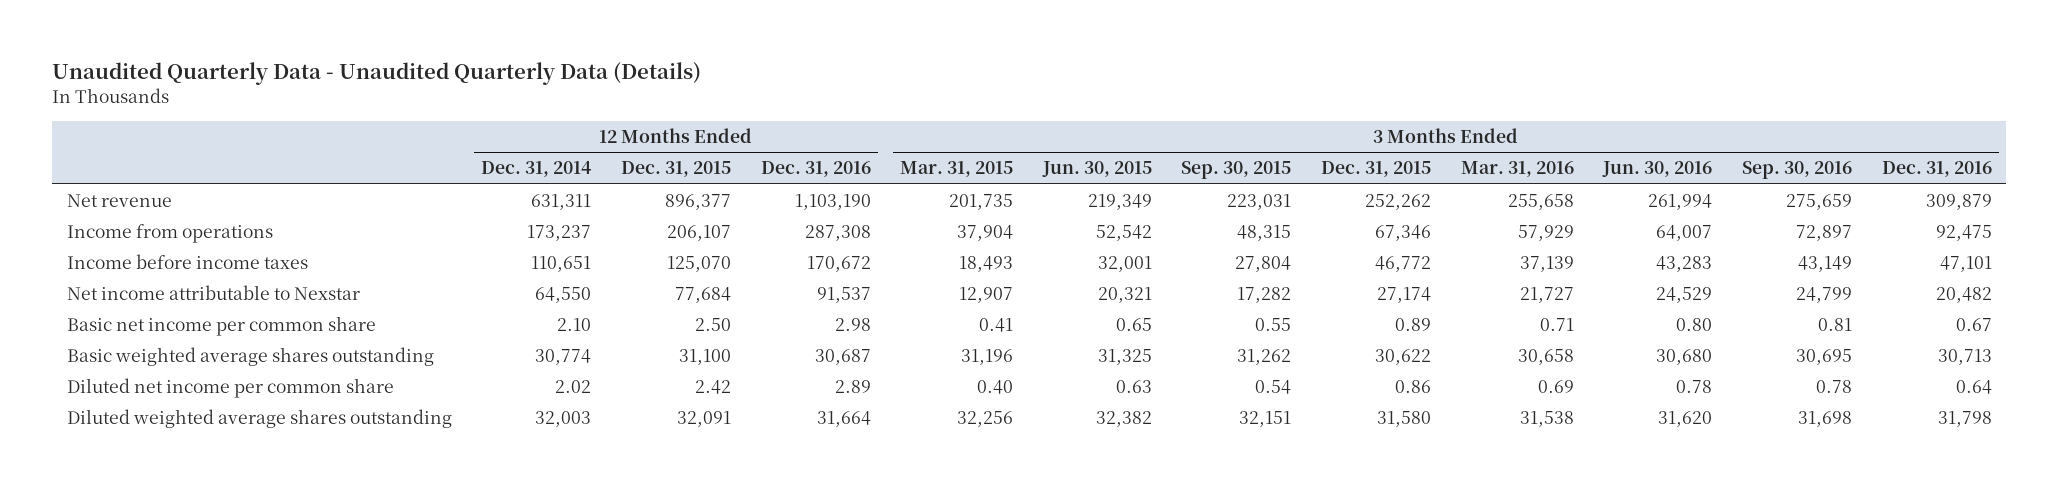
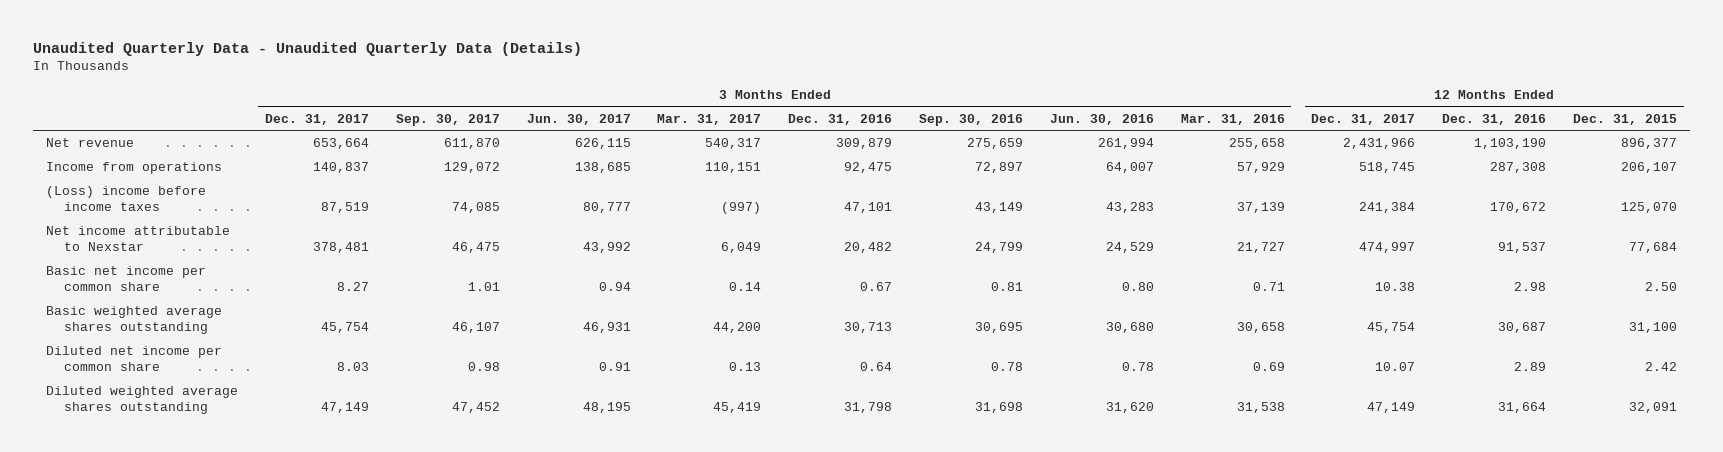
[481,161,592,178] Dec. 31, 2014 -> none
[900,161,1014,178] Mar. 31, 2015 -> none
[1041,161,1152,178] Jun. 30, 2015 -> none
[1181,161,1292,180] Sep. 30, 2015 -> none
[1321,161,1432,178] Dec. 31, 2015 -> none
none -> [264,113,369,125] Dec. 31, 2017
none -> [395,113,500,126] Sep. 30, 2017
none -> [526,113,631,125] Jun. 30, 2017
none -> [657,113,762,125] Mar. 31, 2017
none -> [1311,113,1416,125] Dec. 31, 2017
[66,254,308,270] Income before income taxes -> [46,186,207,212] (Loss) income before income taxes

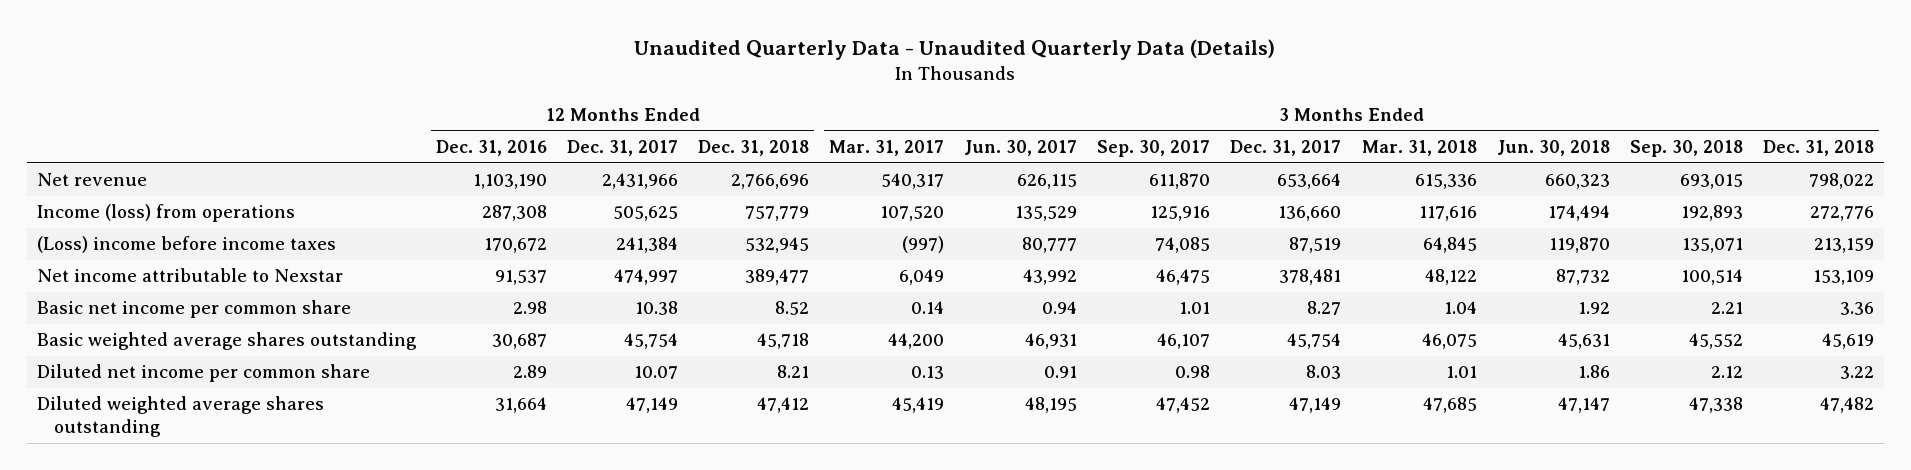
[788,113,893,125] Dec. 31, 2016 -> none
[919,113,1024,126] Sep. 30, 2016 -> none
[1049,113,1154,125] Jun. 30, 2016 -> none
[1180,113,1285,125] Mar. 31, 2016 -> none
[1573,113,1678,125] Dec. 31, 2015 -> none
none -> [698,140,810,157] Dec. 31, 2018
none -> [1361,140,1477,157] Mar. 31, 2018
none -> [1496,140,1610,157] Jun. 30, 2018
none -> [1629,140,1743,158] Sep. 30, 2018
none -> [1762,140,1874,157] Dec. 31, 2018
[46,162,223,175] Income from operations -> [37,204,296,223] Income (loss) from operations
[312,162,369,174] 140,837 -> [1278,206,1342,222] 136,660
[443,162,500,174] 129,072 -> [1150,206,1211,222] 125,916
[574,162,631,174] 138,685 -> [1015,206,1078,222] 135,529
[705,162,762,174] 110,151 -> [880,206,945,222] 107,520
[1359,162,1416,174] 518,745 -> [613,206,679,222] 505,625

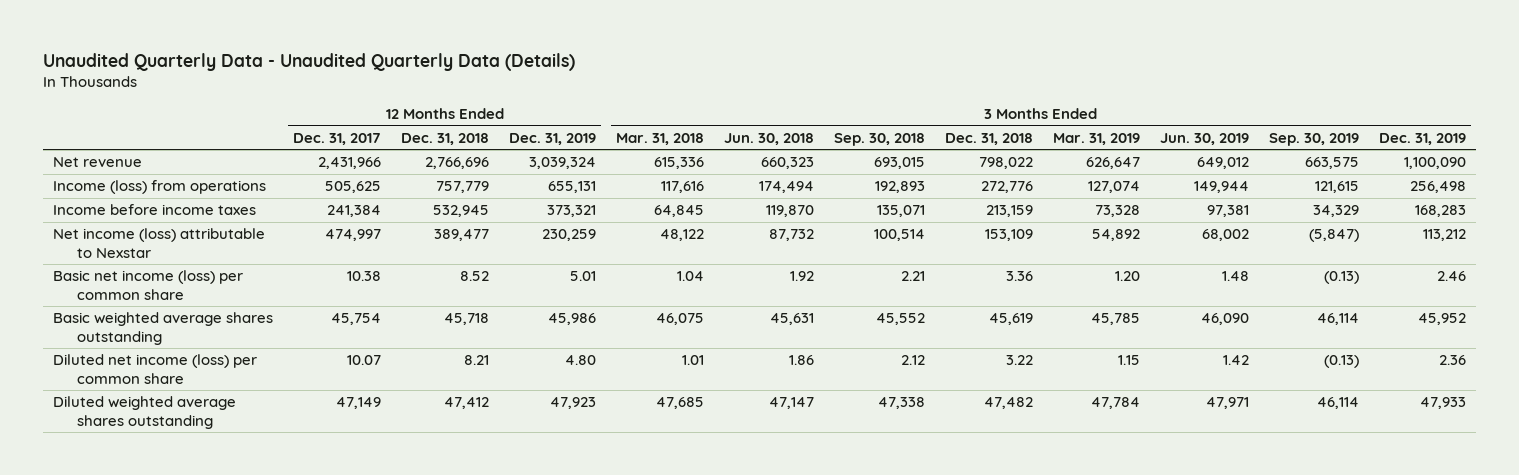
[436,140,548,157] Dec. 31, 2016 -> none
[829,140,945,157] Mar. 31, 2017 -> none
[964,140,1078,157] Jun. 30, 2017 -> none
[1097,140,1211,158] Sep. 30, 2017 -> none
[1230,140,1342,157] Dec. 31, 2017 -> none
none -> [509,132,597,145] Dec. 31, 2019
none -> [1052,132,1140,145] Mar. 31, 2019
none -> [1159,132,1249,145] Jun. 30, 2019
none -> [1268,132,1359,146] Sep. 30, 2019
none -> [1378,132,1466,145] Dec. 31, 2019
[37,236,337,254] (Loss) income before income taxes -> [53,204,257,216] Income before income taxes
[37,268,344,283] Net income attributable to Nexstar -> [53,228,266,258] Net income (loss) attributable to Nexstar
[37,300,352,319] Basic net income per common share -> [53,270,244,300] Basic net income (loss) per common share
[37,364,371,383] Diluted net income per common share -> [53,354,258,384] Diluted net income (loss) per common share

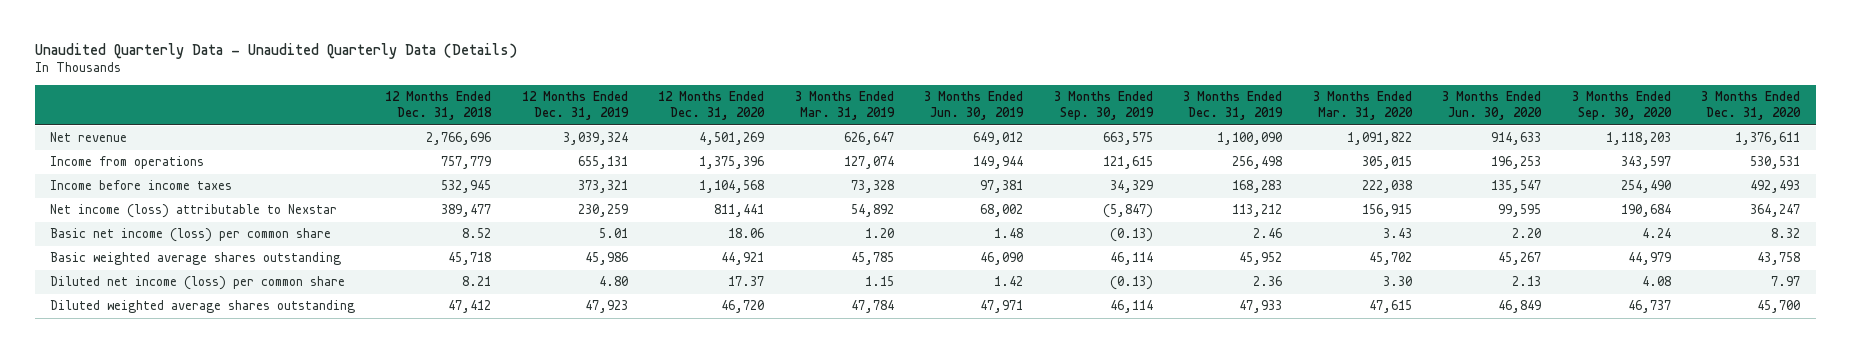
[293,132,382,145] Dec. 31, 2017 -> none
[616,132,705,145] Mar. 31, 2018 -> none
[723,132,814,145] Jun. 30, 2018 -> none
[833,132,925,146] Sep. 30, 2018 -> none
[944,132,1033,145] Dec. 31, 2018 -> none
none -> [658,90,766,121] 12 Months Ended Dec. 31, 2020
none -> [1312,90,1413,121] 3 Months Ended Mar. 31, 2020
none -> [1442,90,1543,121] 3 Months Ended Jun. 30, 2020
none -> [1571,90,1672,121] 3 Months Ended Sep. 30, 2020
none -> [1701,90,1802,121] 3 Months Ended Dec. 31, 2020
[53,180,267,195] Income (loss) from operations -> [49,156,204,170] Income from operations

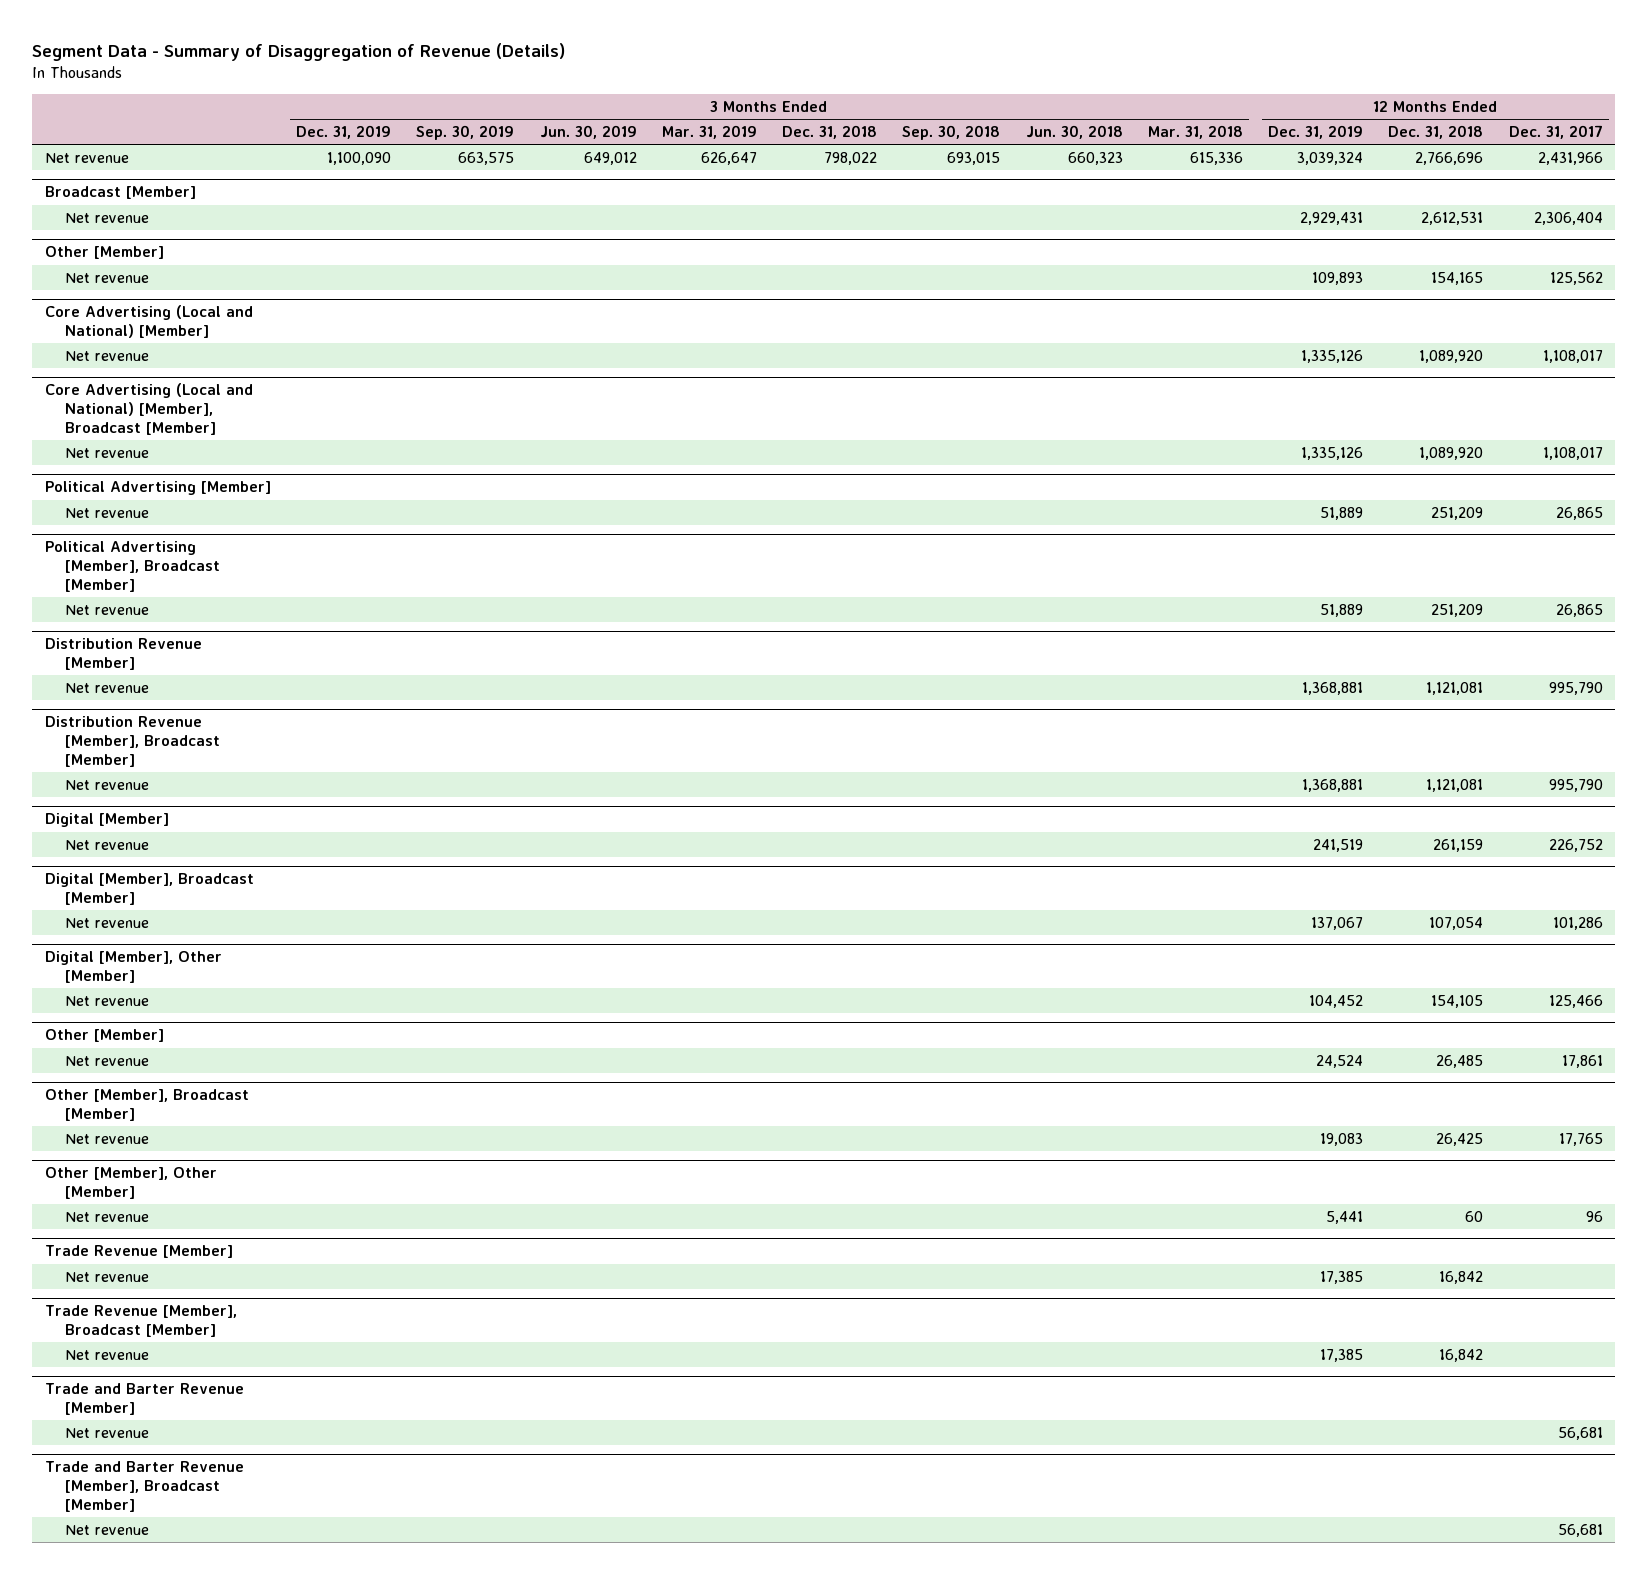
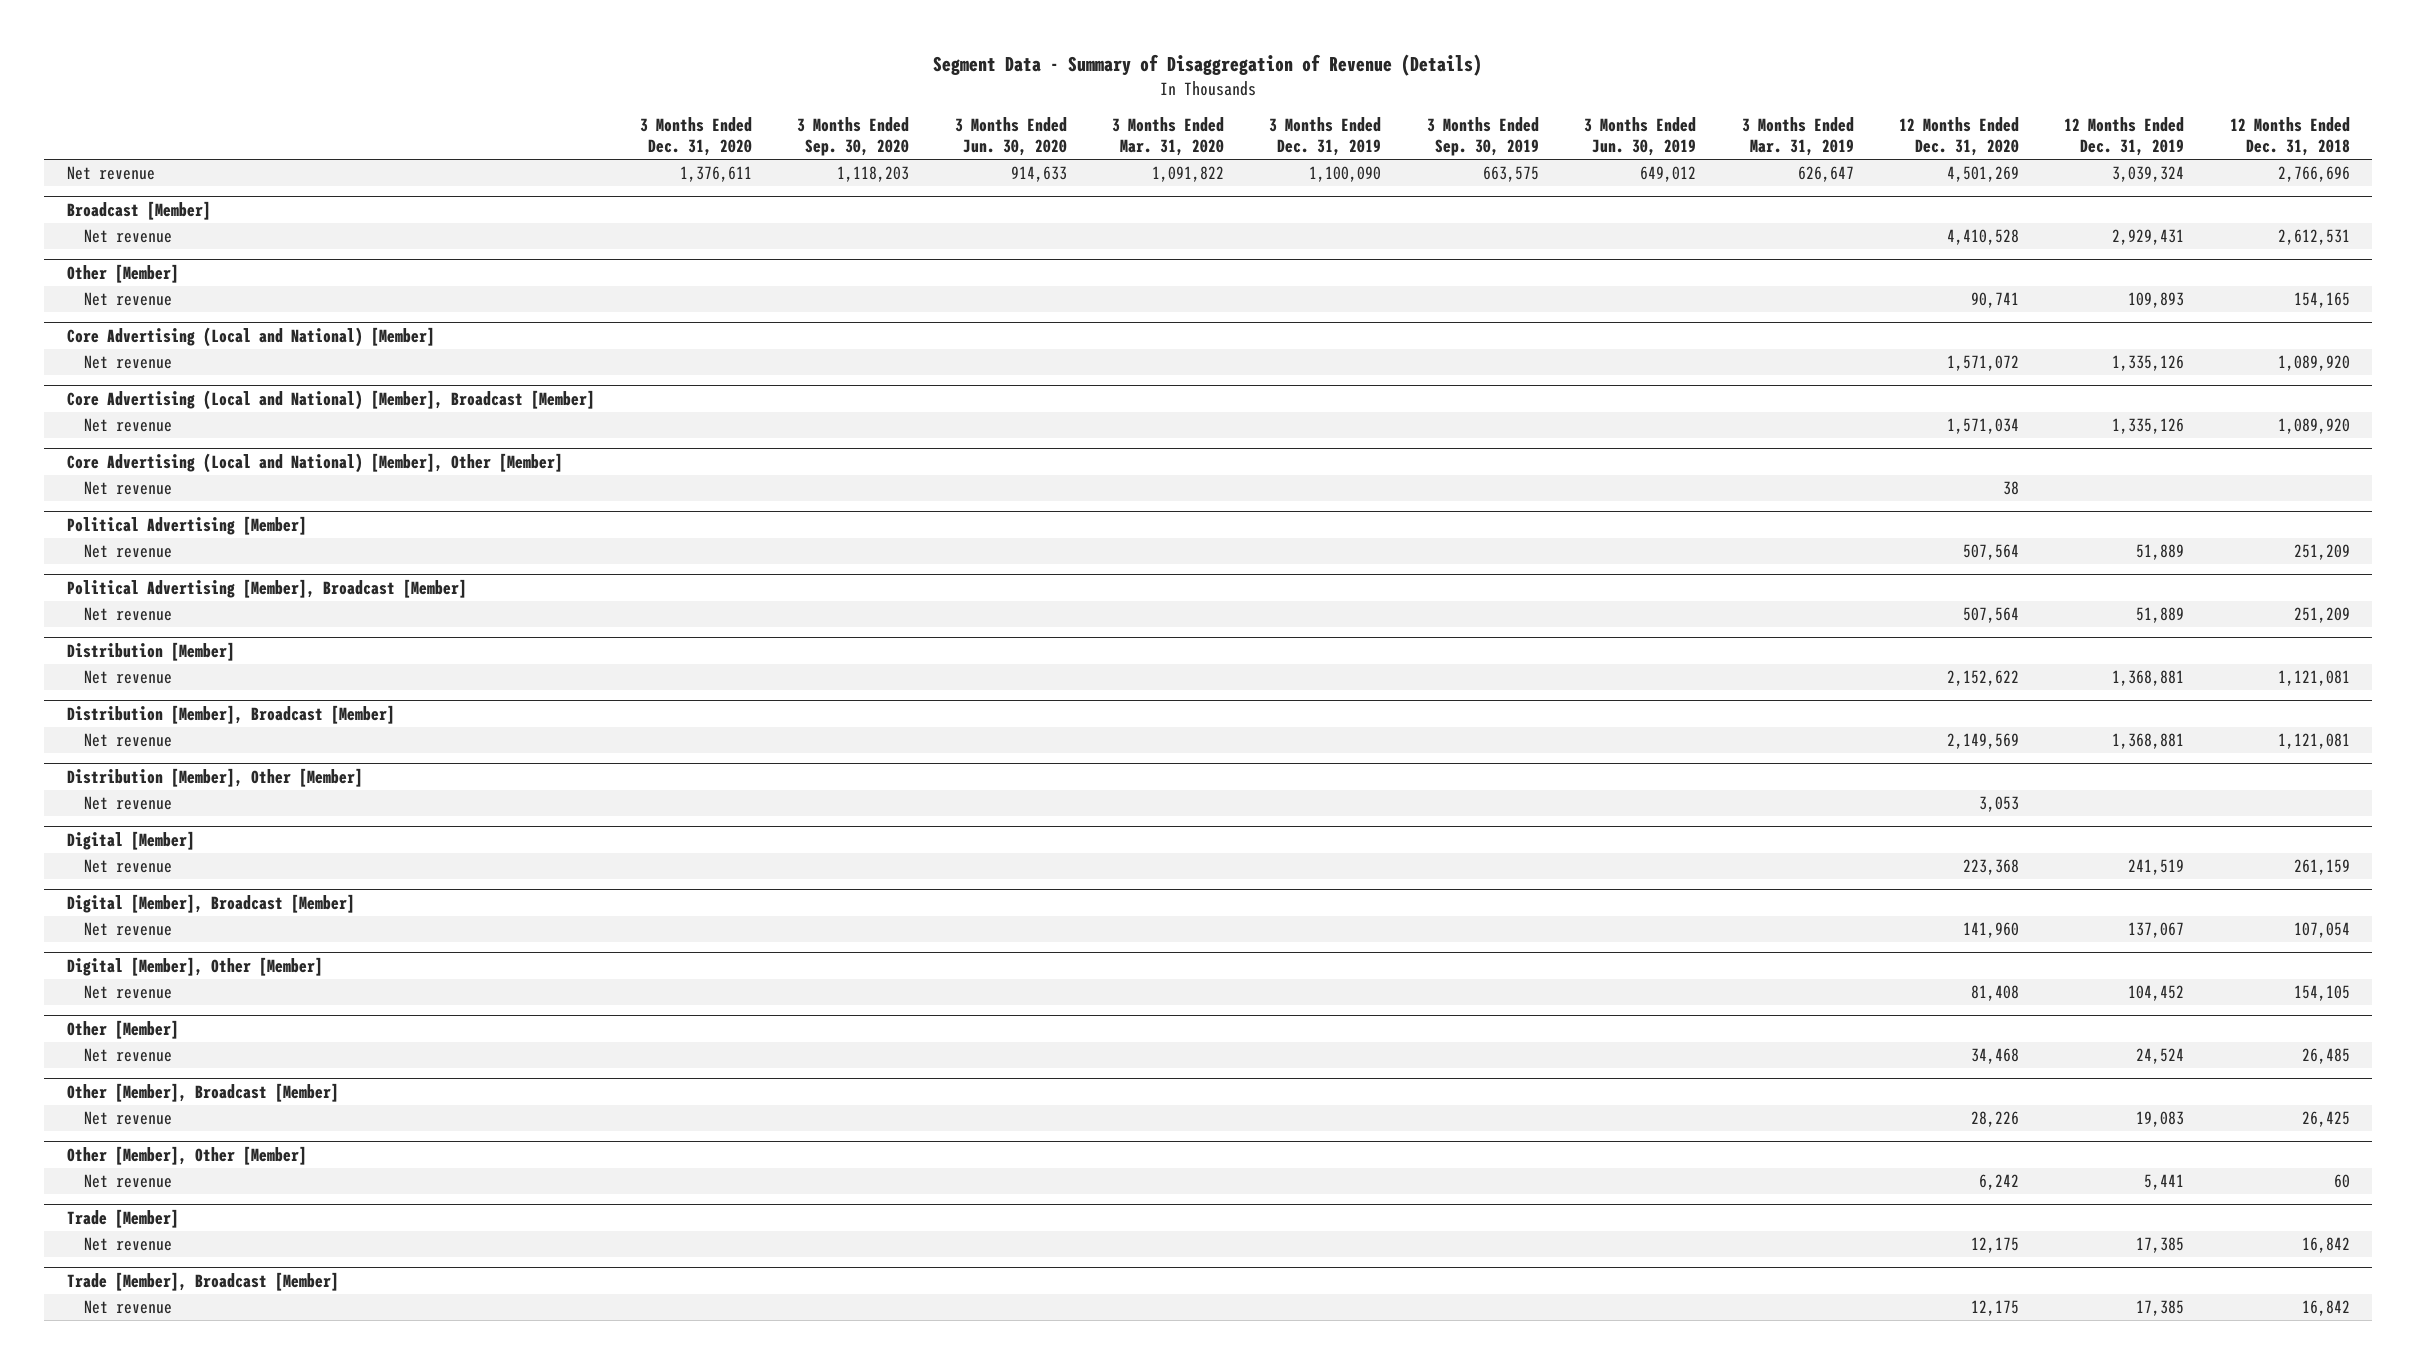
[782,124,878,139] Dec. 31, 2018 -> none
[902,124,1001,140] Sep. 30, 2018 -> none
[1025,124,1123,139] Jun. 30, 2018 -> none
[1147,124,1243,139] Mar. 31, 2018 -> none
[1508,124,1603,139] Dec. 31, 2017 -> none
none -> [639,117,752,157] 3 Months Ended Dec. 31, 2020
none -> [797,117,910,157] 3 Months Ended Sep. 30, 2020
none -> [954,117,1067,157] 3 Months Ended Jun. 30, 2020
none -> [1112,117,1225,157] 3 Months Ended Mar. 31, 2020
none -> [1899,117,2020,157] 12 Months Ended Dec. 31, 2020
none -> [66,452,563,473] Core Advertising (Local and National) [Member], Other [Member]
none -> [83,481,172,496] Net revenue
[44,638,202,671] Distribution Revenue [Member] -> [66,641,235,661] Distribution [Member]
[44,716,221,768] Distribution Revenue [Member], Broadcast [Member] -> [66,704,395,724] Distribution [Member], Broadcast [Member]
none -> [66,767,363,787] Distribution [Member], Other [Member]
none -> [83,796,172,811] Net revenue
[44,1245,233,1259] Trade Revenue [Member] -> [66,1208,179,1228] Trade [Member]
[44,1305,237,1338] Trade Revenue [Member], Broadcast [Member] -> [66,1271,339,1291] Trade [Member], Broadcast [Member]
[44,1383,244,1416] Trade and Barter Revenue [Member] -> none
[65,1427,150,1438] Net revenue -> none
[44,1461,244,1513] Trade and Barter Revenue [Member], Broadcast [Member] -> none
[65,1524,150,1535] Net revenue -> none

